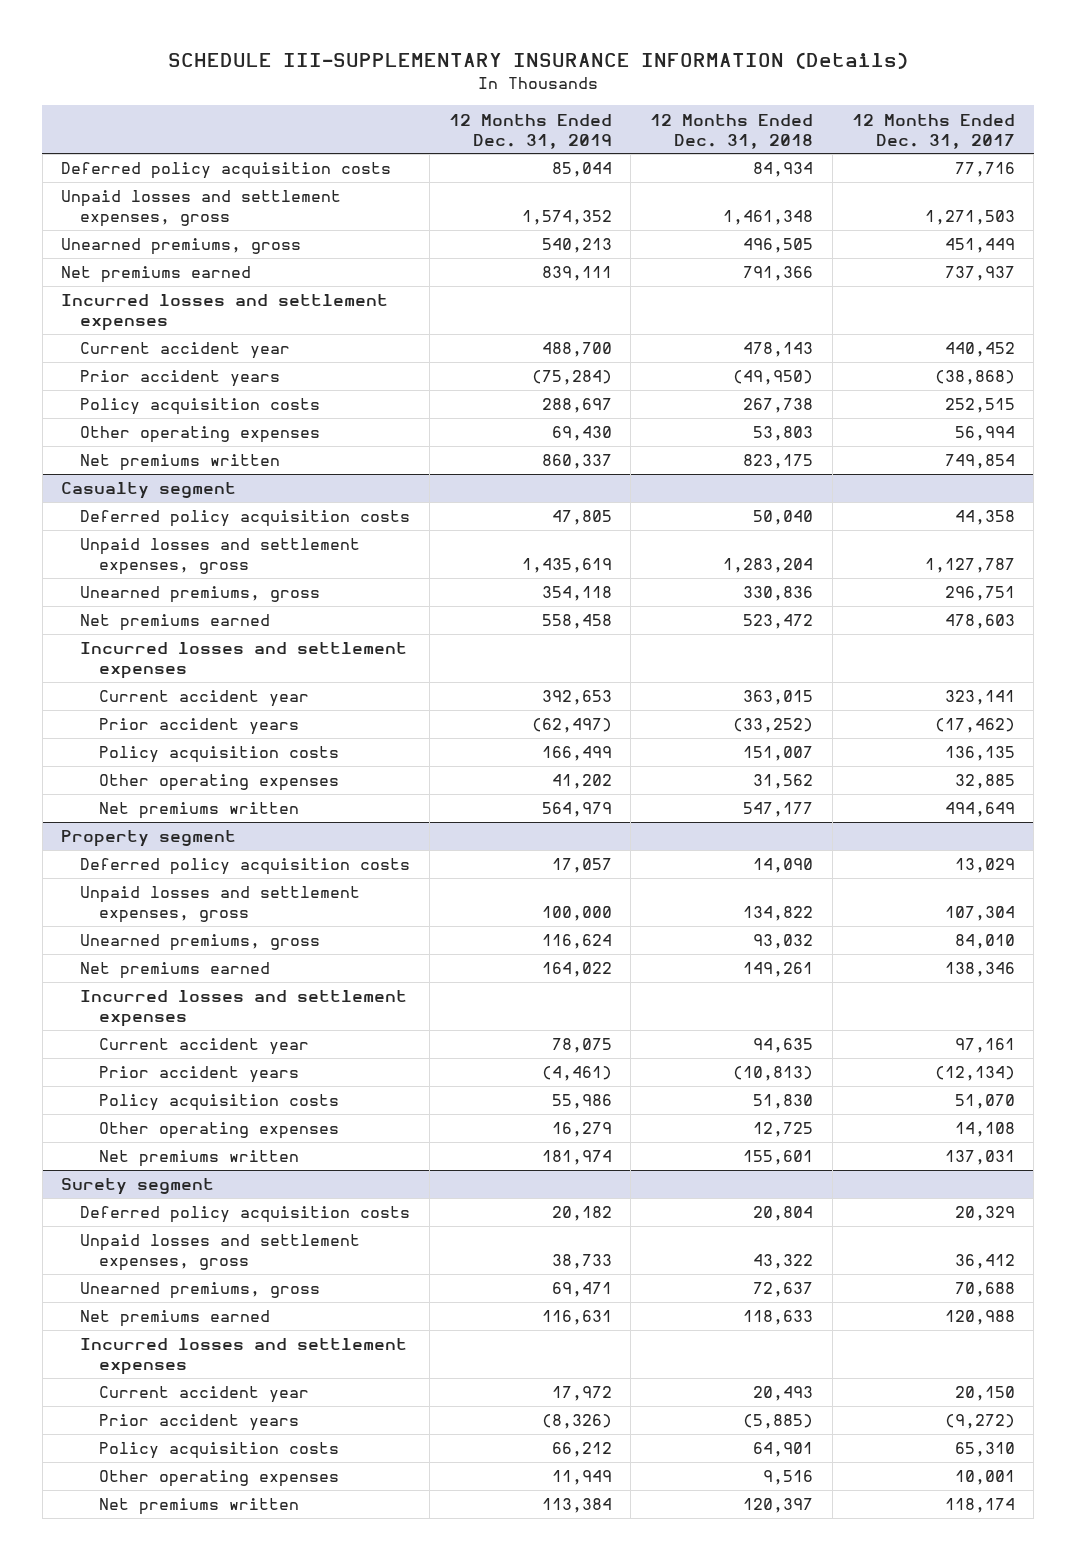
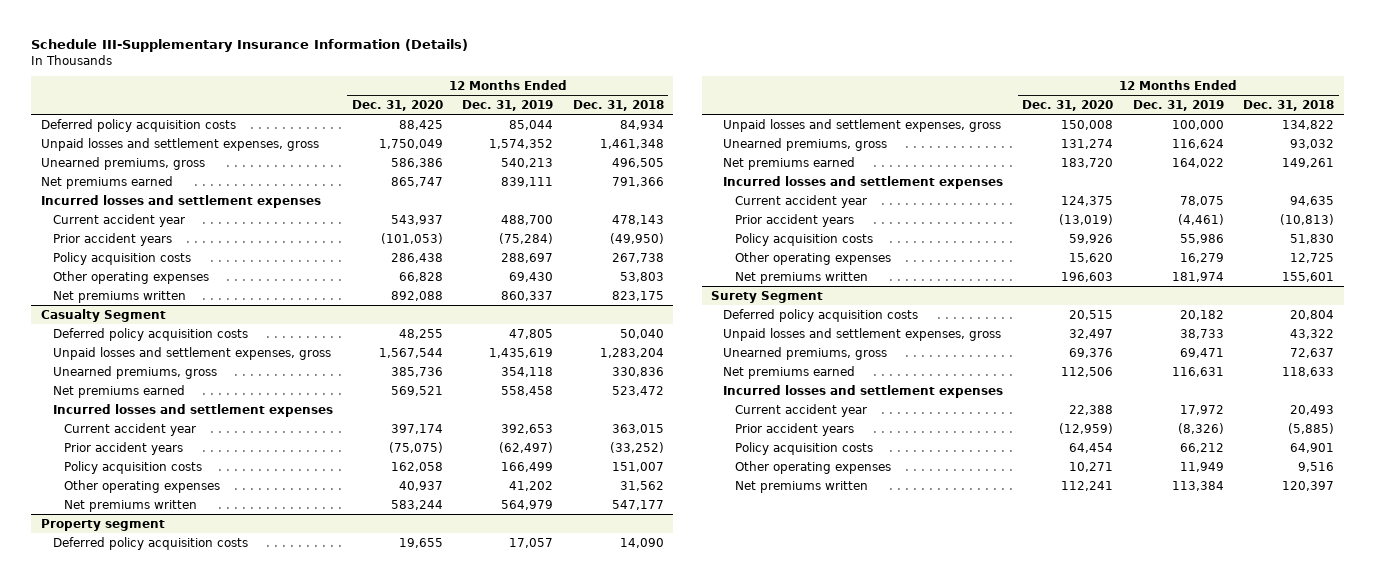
[167,52,908,70] SCHEDULE III-SUPPLEMENTARY INSURANCE INFORMATION (Details) -> [31,39,469,53] Schedule III-Supplementary Insurance Information (Details)
[851,113,1015,149] 12 Months Ended Dec. 31, 2017 -> none
none -> [351,99,443,111] Dec. 31, 2020
[61,482,237,500] Casualty segment -> [41,308,167,322] Casualty Segment
[61,1178,215,1196] Surety segment -> [711,290,824,303] Surety Segment

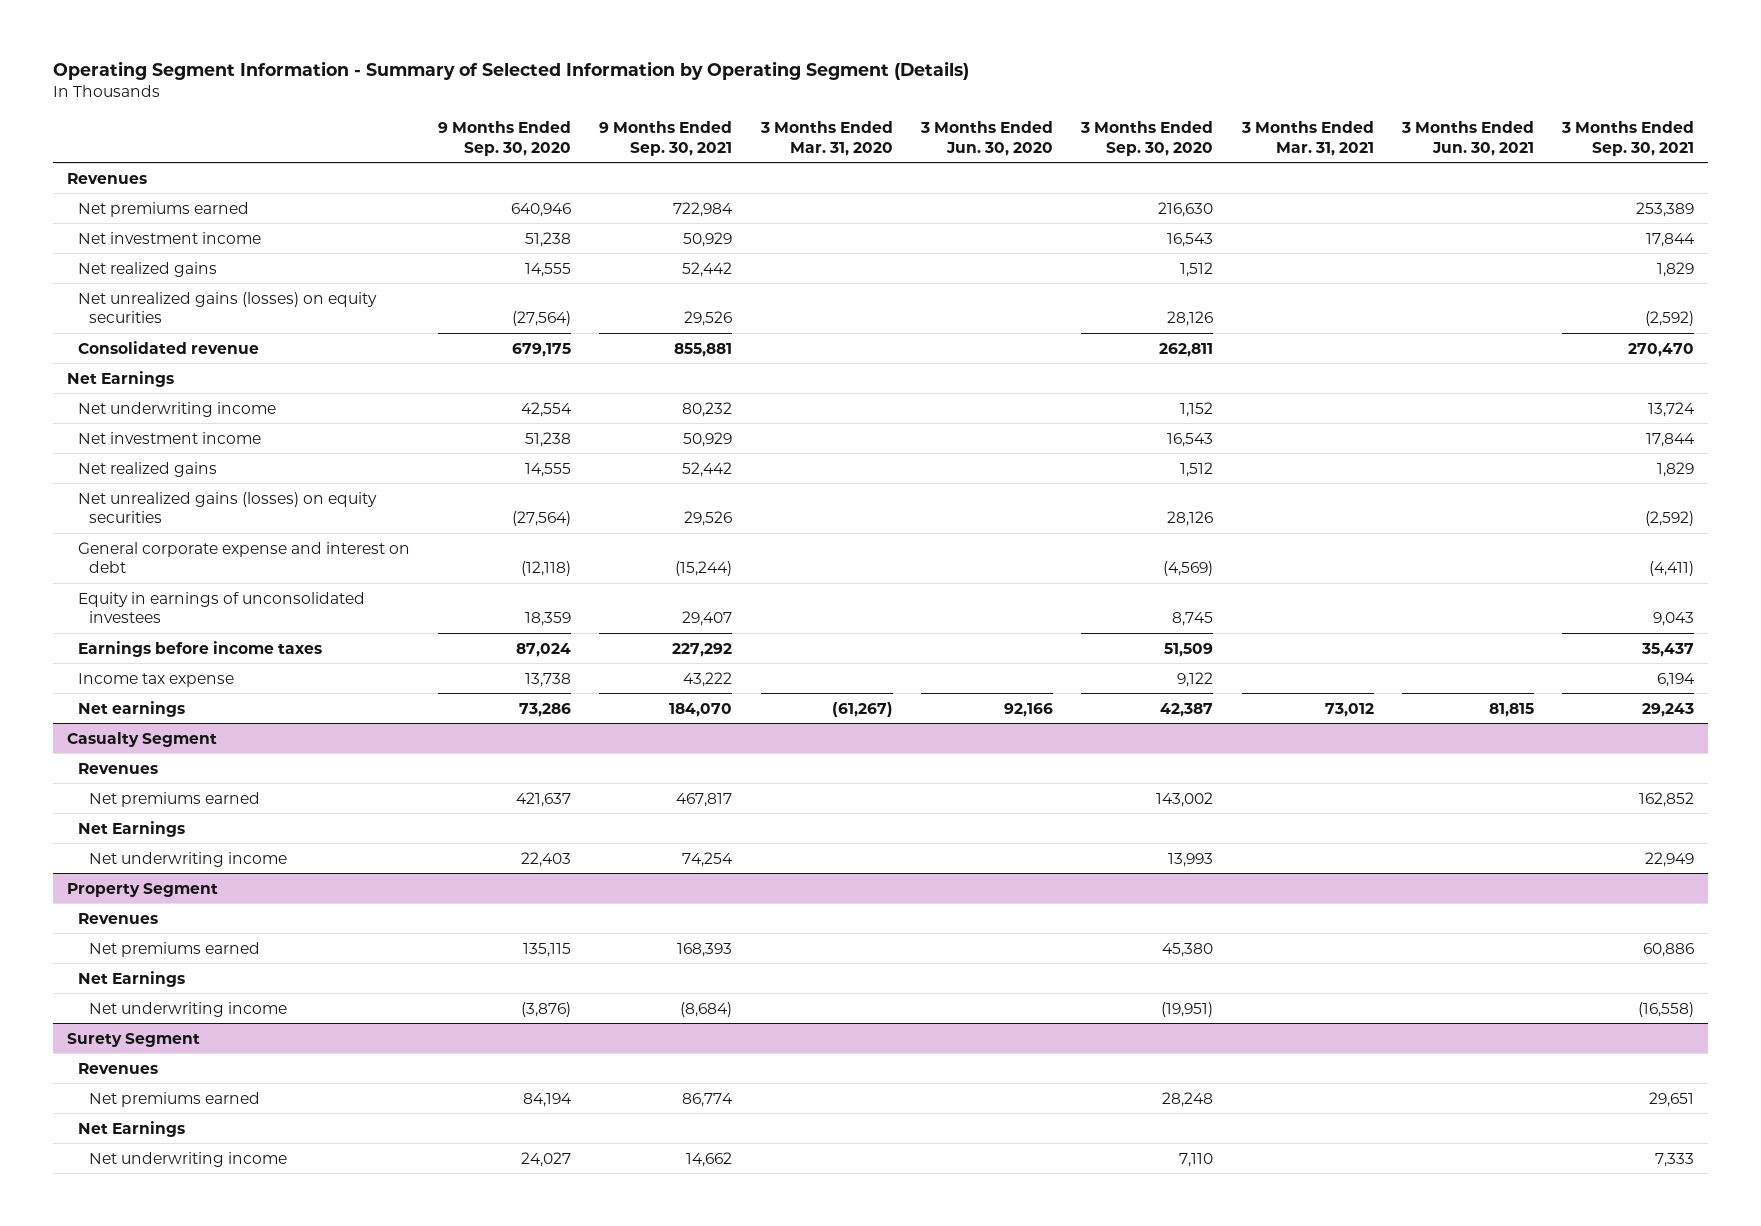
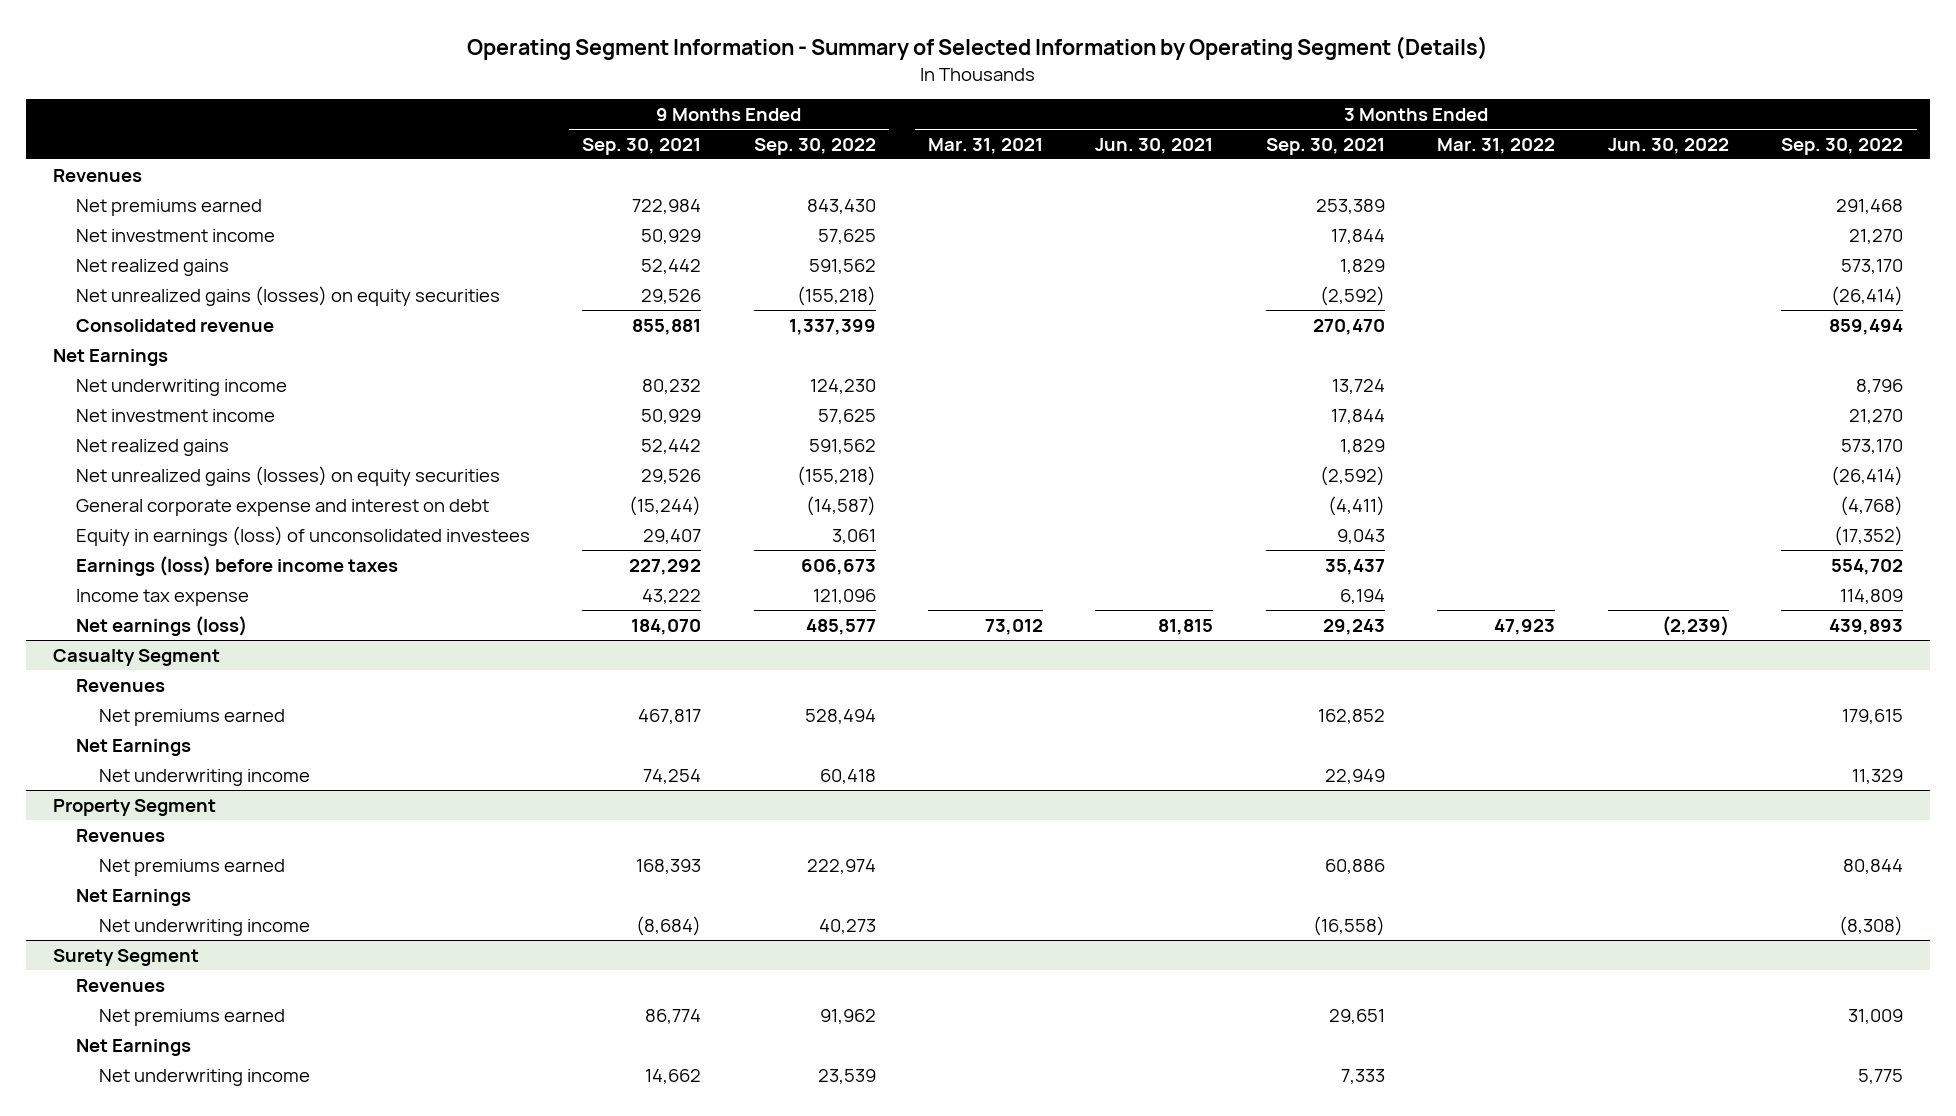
[438,120,572,156] 9 Months Ended Sep. 30, 2020 -> none
[759,120,893,156] 3 Months Ended Mar. 31, 2020 -> none
[920,120,1054,156] 3 Months Ended Jun. 30, 2020 -> none
[1080,120,1214,156] 3 Months Ended Sep. 30, 2020 -> none
none -> [753,137,876,155] Sep. 30, 2022
none -> [1437,137,1556,154] Mar. 31, 2022
none -> [1607,137,1729,154] Jun. 30, 2022
none -> [1781,137,1904,155] Sep. 30, 2022
[77,591,365,624] Equity in earnings of unconsolidated investees -> [75,525,530,546] Equity in earnings (loss) of unconsolidated investees
[77,640,322,657] Earnings before income taxes -> [75,555,398,576] Earnings (loss) before income taxes
[77,700,185,717] Net earnings -> [75,615,247,636] Net earnings (loss)

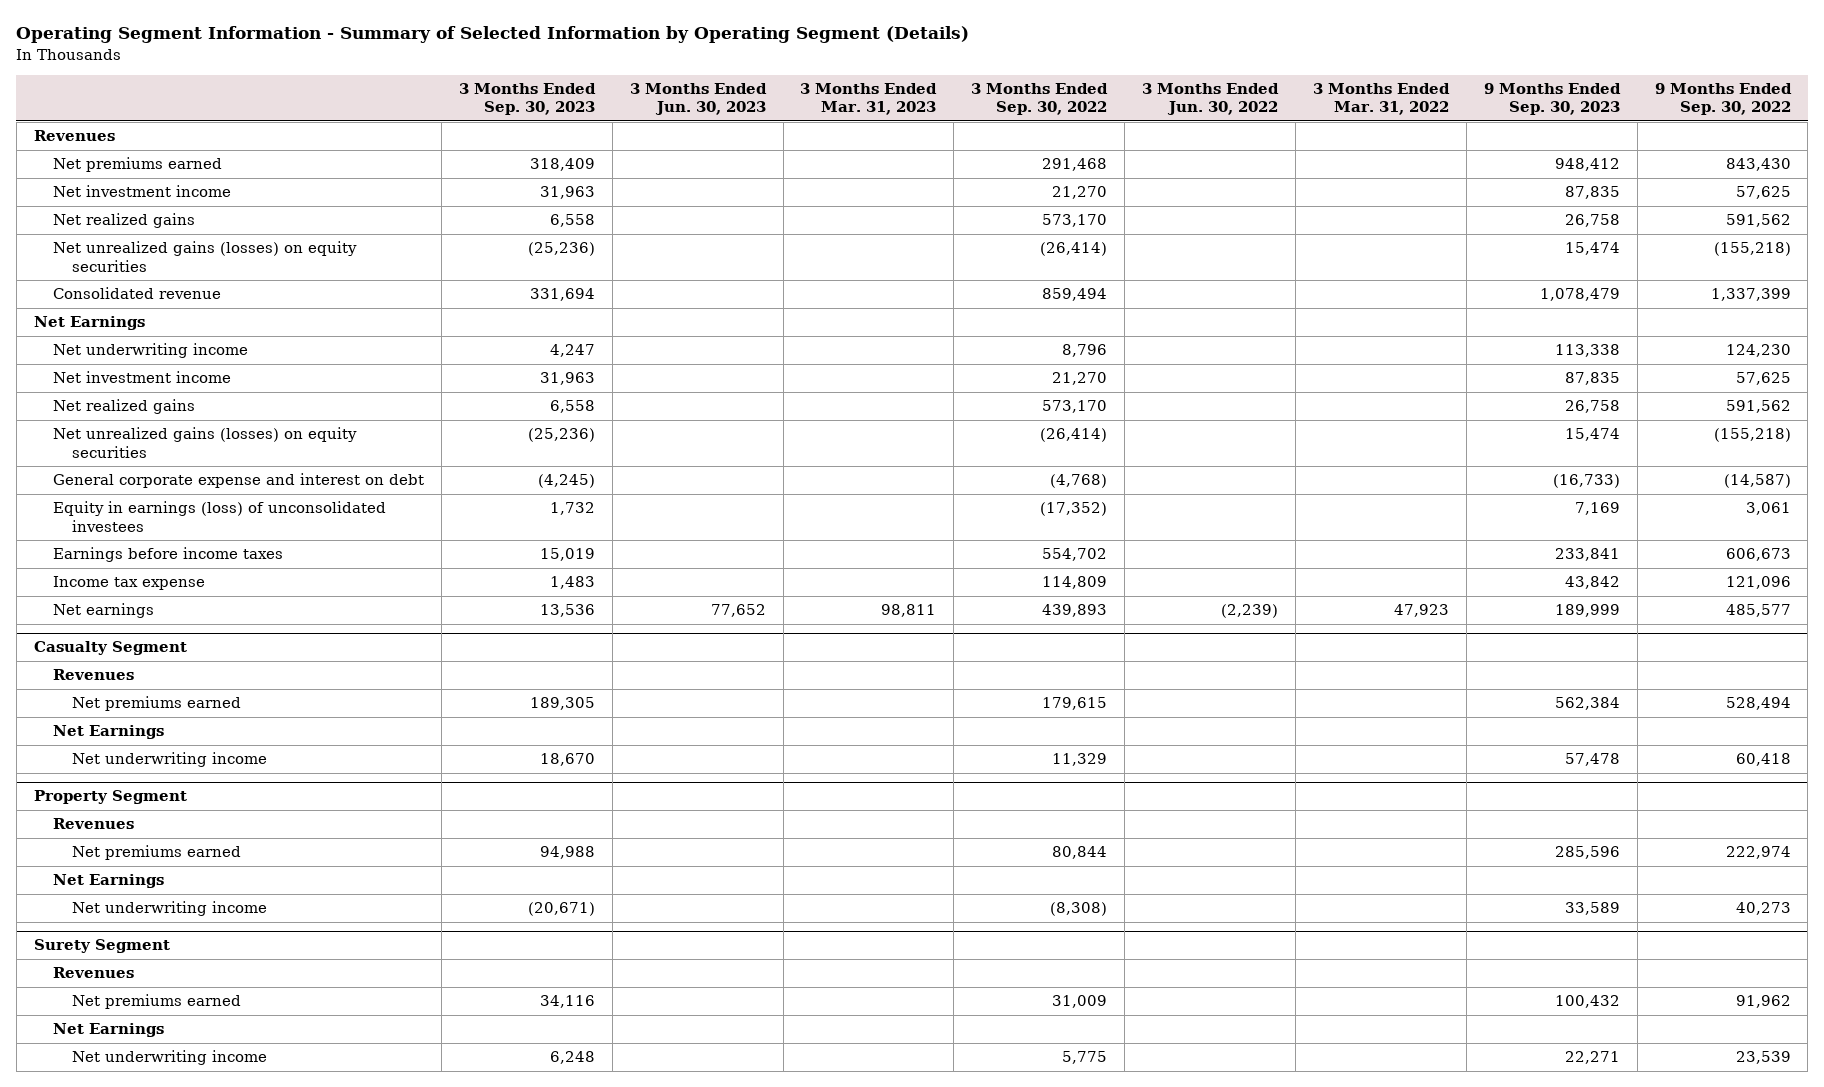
[582,137,702,155] Sep. 30, 2021 -> none
[928,137,1044,154] Mar. 31, 2021 -> none
[1095,137,1214,154] Jun. 30, 2021 -> none
[1265,137,1385,155] Sep. 30, 2021 -> none
none -> [458,82,596,116] 3 Months Ended Sep. 30, 2023
none -> [629,82,767,116] 3 Months Ended Jun. 30, 2023
none -> [800,82,938,116] 3 Months Ended Mar. 31, 2023
none -> [1483,82,1621,116] 9 Months Ended Sep. 30, 2023
[75,555,398,576] Earnings (loss) before income taxes -> [53,547,284,563] Earnings before income taxes
[75,615,247,636] Net earnings (loss) -> [53,603,155,619] Net earnings

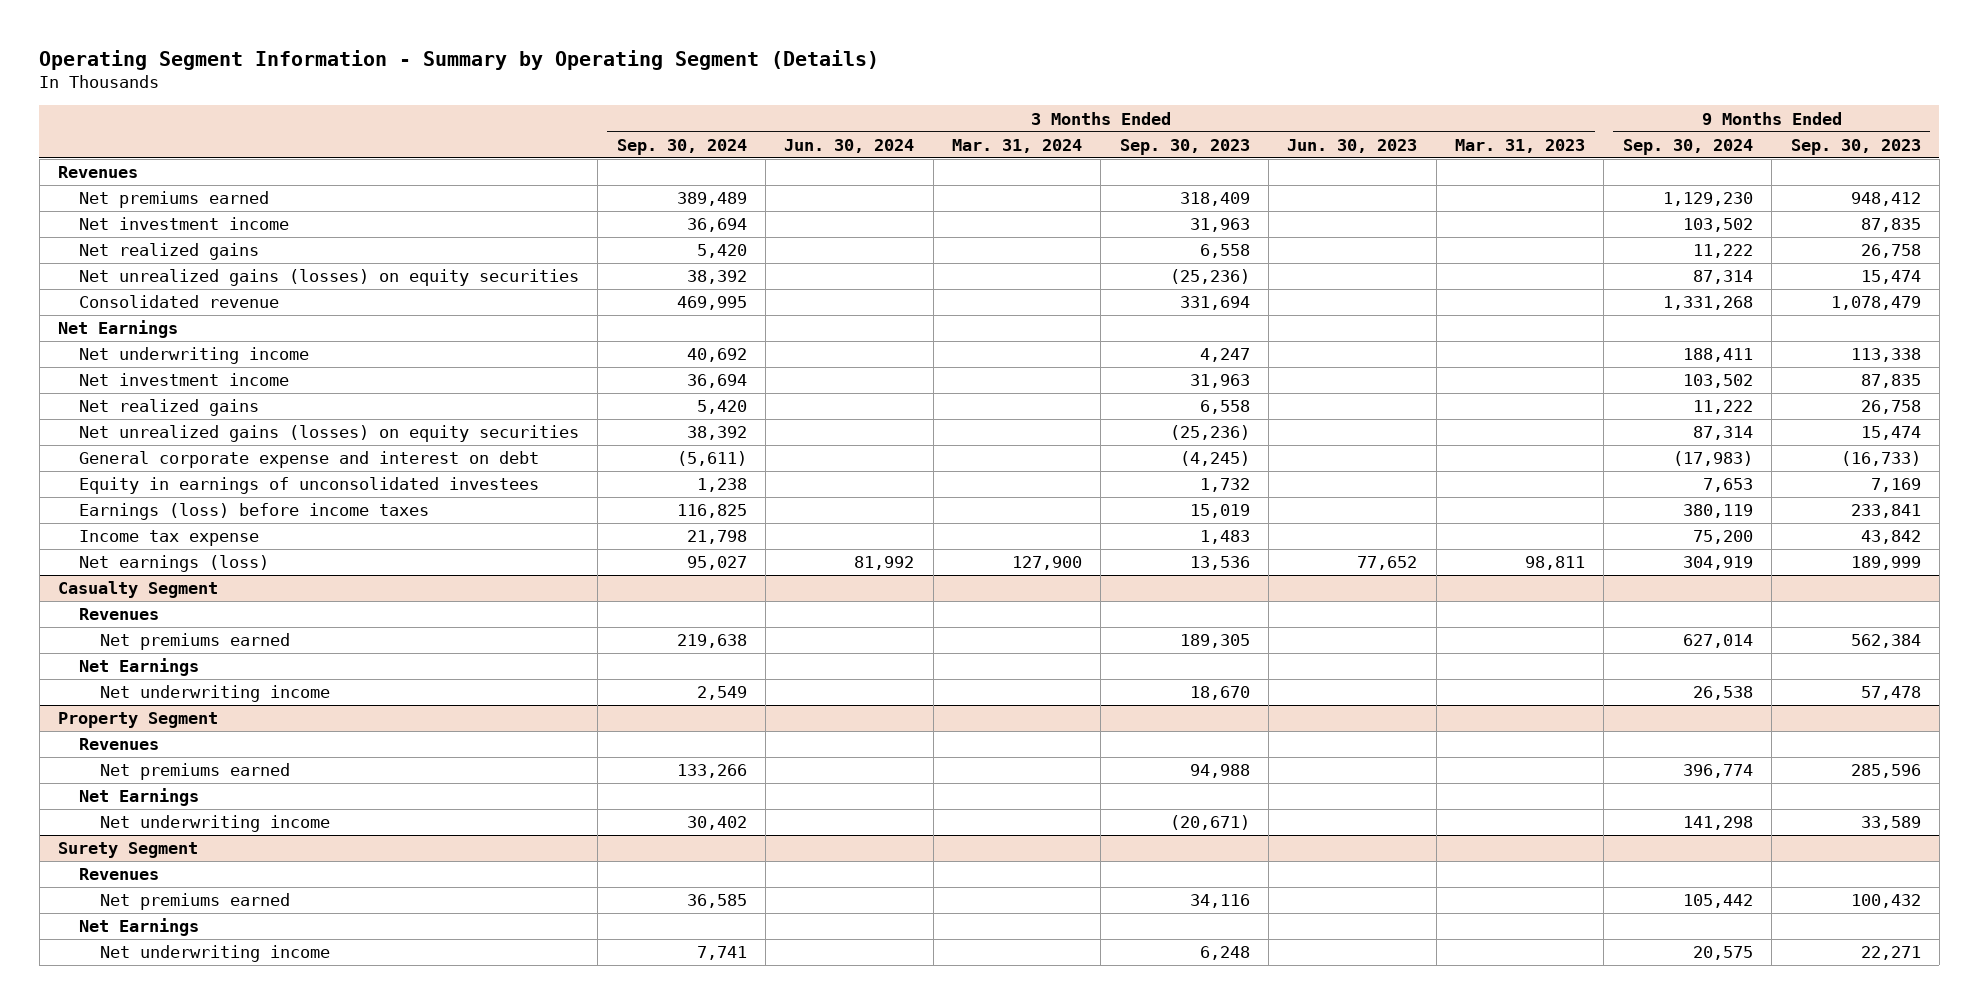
[16,26,970,44] Operating Segment Information - Summary of Selected Information by Operating Segment (Details) -> [39,49,880,70] Operating Segment Information - Summary by Operating Segment (Details)
[971,82,1109,116] 3 Months Ended Sep. 30, 2022 -> none
[1142,82,1280,116] 3 Months Ended Jun. 30, 2022 -> none
[1312,82,1450,116] 3 Months Ended Mar. 31, 2022 -> none
[1654,82,1792,116] 9 Months Ended Sep. 30, 2022 -> none
none -> [616,138,747,155] Sep. 30, 2024
none -> [784,138,915,153] Jun. 30, 2024
none -> [952,138,1083,153] Mar. 31, 2024
none -> [1622,138,1753,155] Sep. 30, 2024
[53,501,387,532] Equity in earnings (loss) of unconsolidated investees -> [78,477,539,495] Equity in earnings of unconsolidated investees
[53,547,284,563] Earnings before income taxes -> [78,503,429,521] Earnings (loss) before income taxes
[53,603,155,619] Net earnings -> [78,555,269,573] Net earnings (loss)

